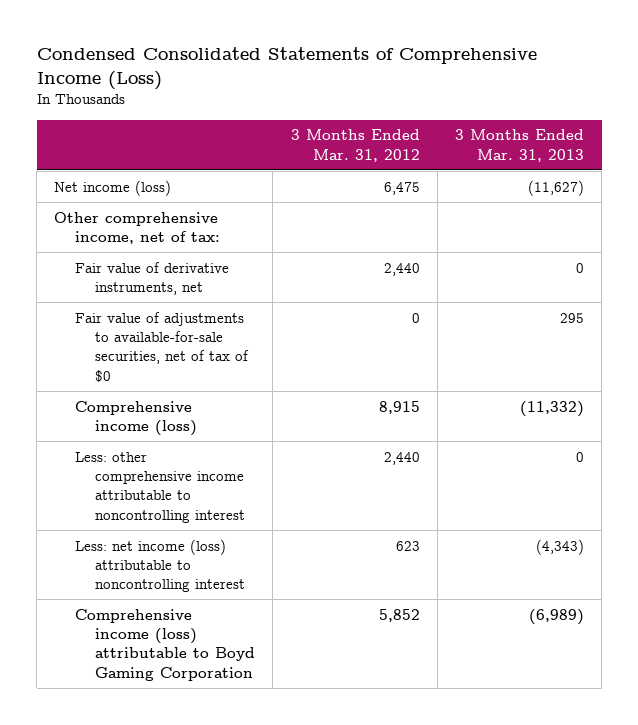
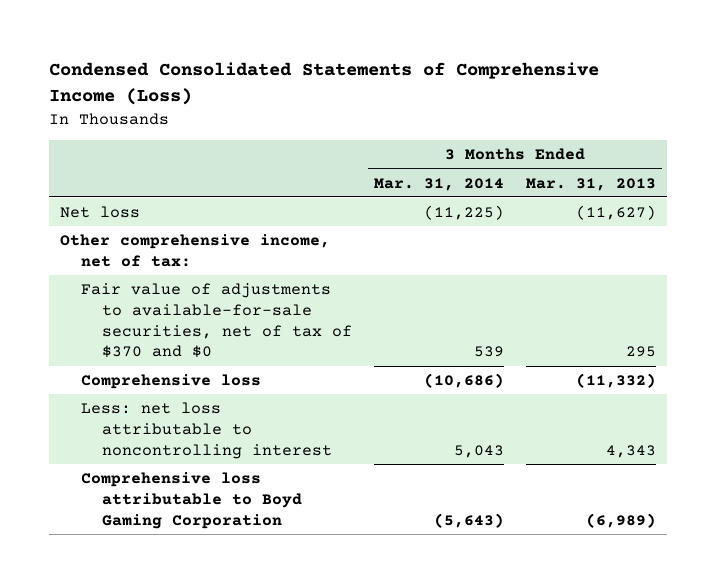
[290,129,420,162] 3 Months Ended Mar. 31, 2012 -> none
none -> [373,177,504,191] Mar. 31, 2014
[54,179,172,196] Net income (loss) -> [60,205,141,218] Net loss
[74,261,229,295] Fair value of derivative instruments, net -> none
[74,451,246,523] Less: other comprehensive income attributable to noncontrolling interest -> none
[74,311,250,382] Fair value of adjustments to available-for-sale securities, net of tax of $0 -> [80,282,352,359] Fair value of adjustments to available-for-sale securities, net of tax of $370 and $0
[74,400,198,436] Comprehensive income (loss) -> [80,373,261,389] Comprehensive loss
[74,538,246,593] Less: net income (loss) attributable to noncontrolling interest -> [80,401,332,459] Less: net loss attributable to noncontrolling interest
[535,538,584,555] (4,343) -> [606,444,657,458] 4,343
[74,608,256,681] Comprehensive income (loss) attributable to Boyd Gaming Corporation -> [80,471,302,529] Comprehensive loss attributable to Boyd Gaming Corporation

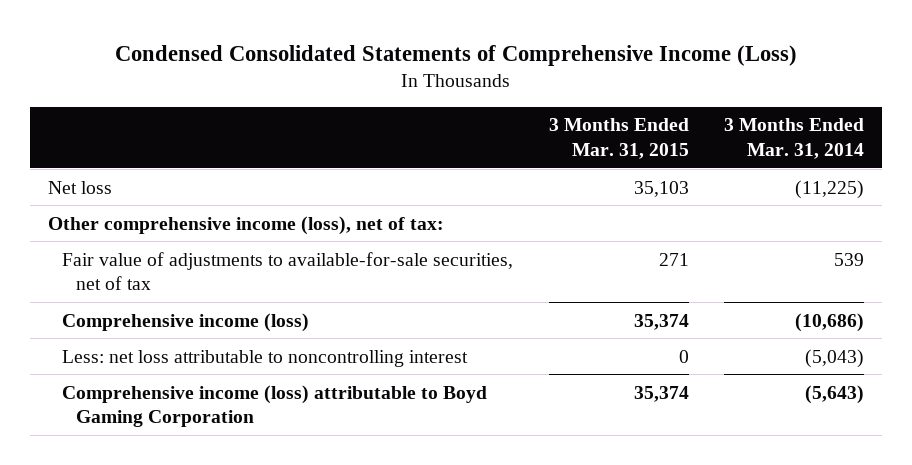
[526,177,657,191] Mar. 31, 2013 -> none
none -> [548,118,689,160] 3 Months Ended Mar. 31, 2015
[60,233,331,267] Other comprehensive income, net of tax: -> [47,215,444,235] Other comprehensive income (loss), net of tax:
[80,282,352,359] Fair value of adjustments to available-for-sale securities, net of tax of $370 and $0 -> [62,251,514,291] Fair value of adjustments to available-for-sale securities, net of tax
[80,373,261,389] Comprehensive loss -> [62,312,310,332] Comprehensive income (loss)
[453,444,504,458] 5,043 -> [805,348,865,368] (5,043)
[80,471,302,529] Comprehensive loss attributable to Boyd Gaming Corporation -> [62,384,488,428] Comprehensive income (loss) attributable to Boyd Gaming Corporation

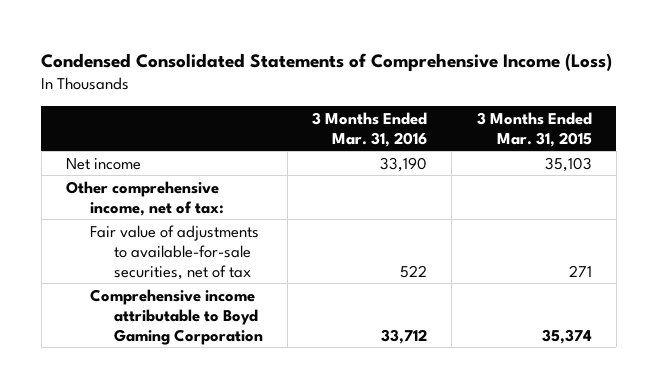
[724,118,865,160] 3 Months Ended Mar. 31, 2014 -> none
none -> [312,111,428,147] 3 Months Ended Mar. 31, 2016
[47,180,112,194] Net loss -> [65,157,141,170] Net income
[47,215,444,235] Other comprehensive income (loss), net of tax: -> [65,180,224,216] Other comprehensive income, net of tax:
[62,312,310,332] Comprehensive income (loss) -> none
[62,349,469,367] Less: net loss attributable to noncontrolling interest -> none
[62,384,488,428] Comprehensive income (loss) attributable to Boyd Gaming Corporation -> [89,288,263,345] Comprehensive income attributable to Boyd Gaming Corporation

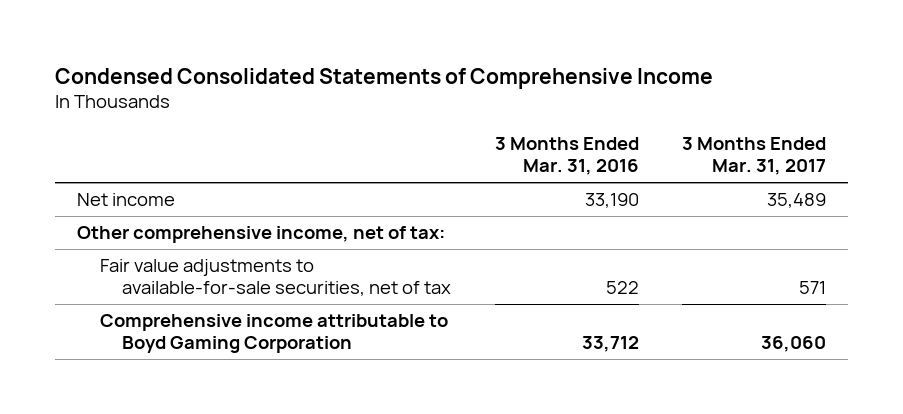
[41,53,613,72] Condensed Consolidated Statements of Comprehensive Income (Loss) -> [55,67,714,89] Condensed Consolidated Statements of Comprehensive Income
[476,111,592,147] 3 Months Ended Mar. 31, 2015 -> none
none -> [681,137,826,176] 3 Months Ended Mar. 31, 2017
[89,224,259,280] Fair value of adjustments to available-for-sale securities, net of tax -> [99,259,452,297] Fair value adjustments to available-for-sale securities, net of tax

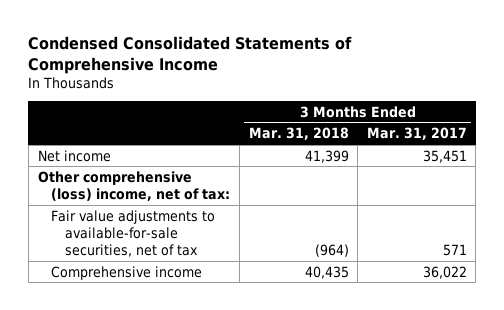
[494,137,639,176] 3 Months Ended Mar. 31, 2016 -> none
none -> [248,127,349,141] Mar. 31, 2018
[766,193,826,209] 35,489 -> [422,149,467,163] 35,451
[76,226,445,244] Other comprehensive income, net of tax: -> [37,170,231,201] Other comprehensive (loss) income, net of tax:
[99,314,448,354] Comprehensive income attributable to Boyd Gaming Corporation -> [51,265,203,280] Comprehensive income
[760,336,826,353] 36,060 -> [422,265,467,279] 36,022

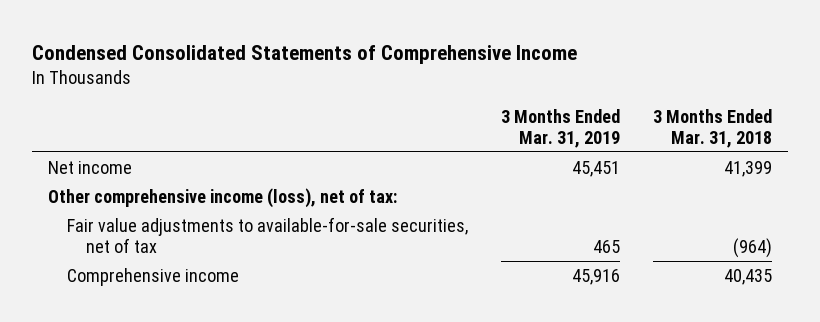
[366,127,467,141] Mar. 31, 2017 -> none
none -> [500,108,620,148] 3 Months Ended Mar. 31, 2019
[37,170,231,201] Other comprehensive (loss) income, net of tax: -> [48,187,398,208] Other comprehensive income (loss), net of tax:

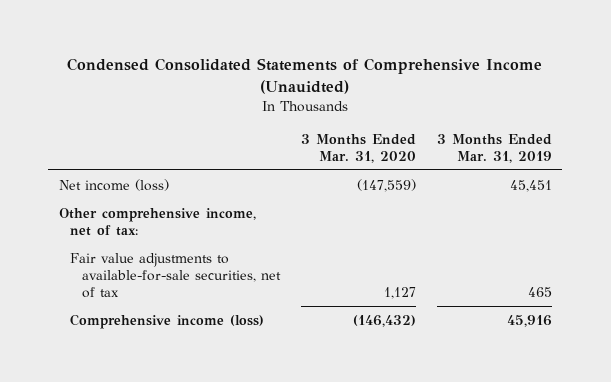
[31,44,577,64] Condensed Consolidated Statements of Comprehensive Income -> [67,58,543,94] Condensed Consolidated Statements of Comprehensive Income (Unauidted)
[652,108,772,148] 3 Months Ended Mar. 31, 2018 -> none
none -> [301,133,417,163] 3 Months Ended Mar. 31, 2020
[48,160,133,174] Net income -> [58,178,169,191] Net income (loss)
[48,187,398,208] Other comprehensive income (loss), net of tax: -> [58,207,256,236] Other comprehensive income, net of tax:
[66,267,239,286] Comprehensive income -> [70,313,265,329] Comprehensive income (loss)

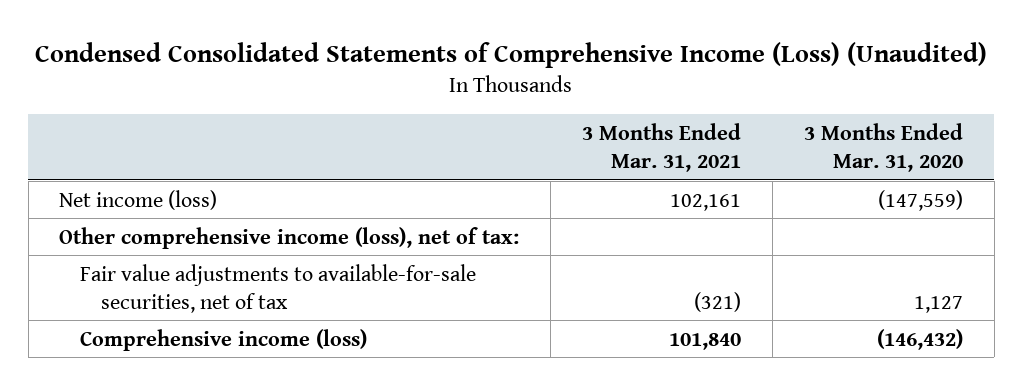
[67,58,543,94] Condensed Consolidated Statements of Comprehensive Income (Unauidted) -> [35,42,988,69] Condensed Consolidated Statements of Comprehensive Income (Loss) (Unaudited)
[436,133,552,163] 3 Months Ended Mar. 31, 2019 -> none
none -> [582,122,742,172] 3 Months Ended Mar. 31, 2021
[58,207,256,236] Other comprehensive income, net of tax: -> [59,226,520,249] Other comprehensive income (loss), net of tax:

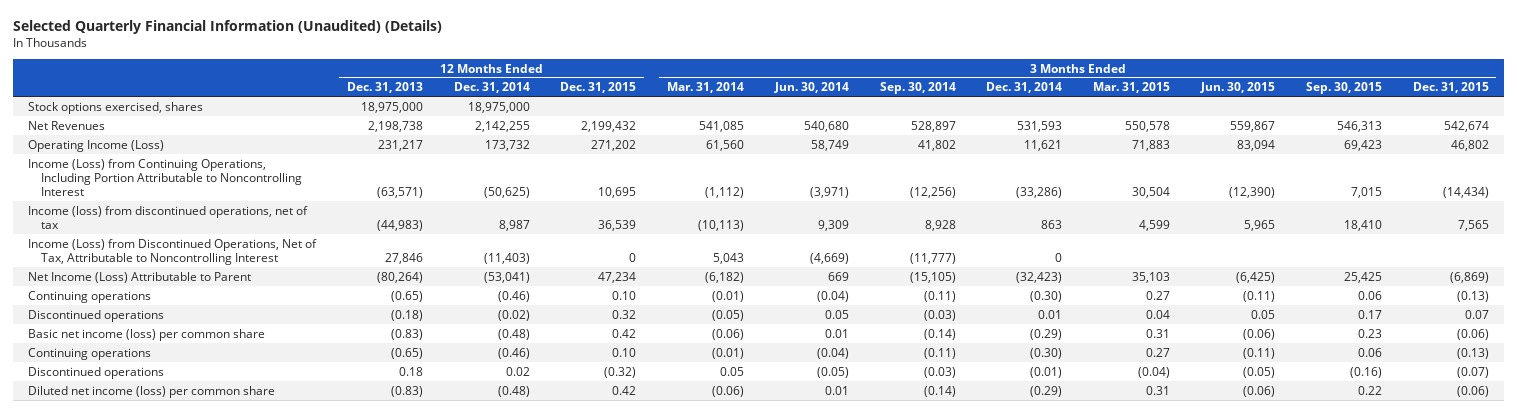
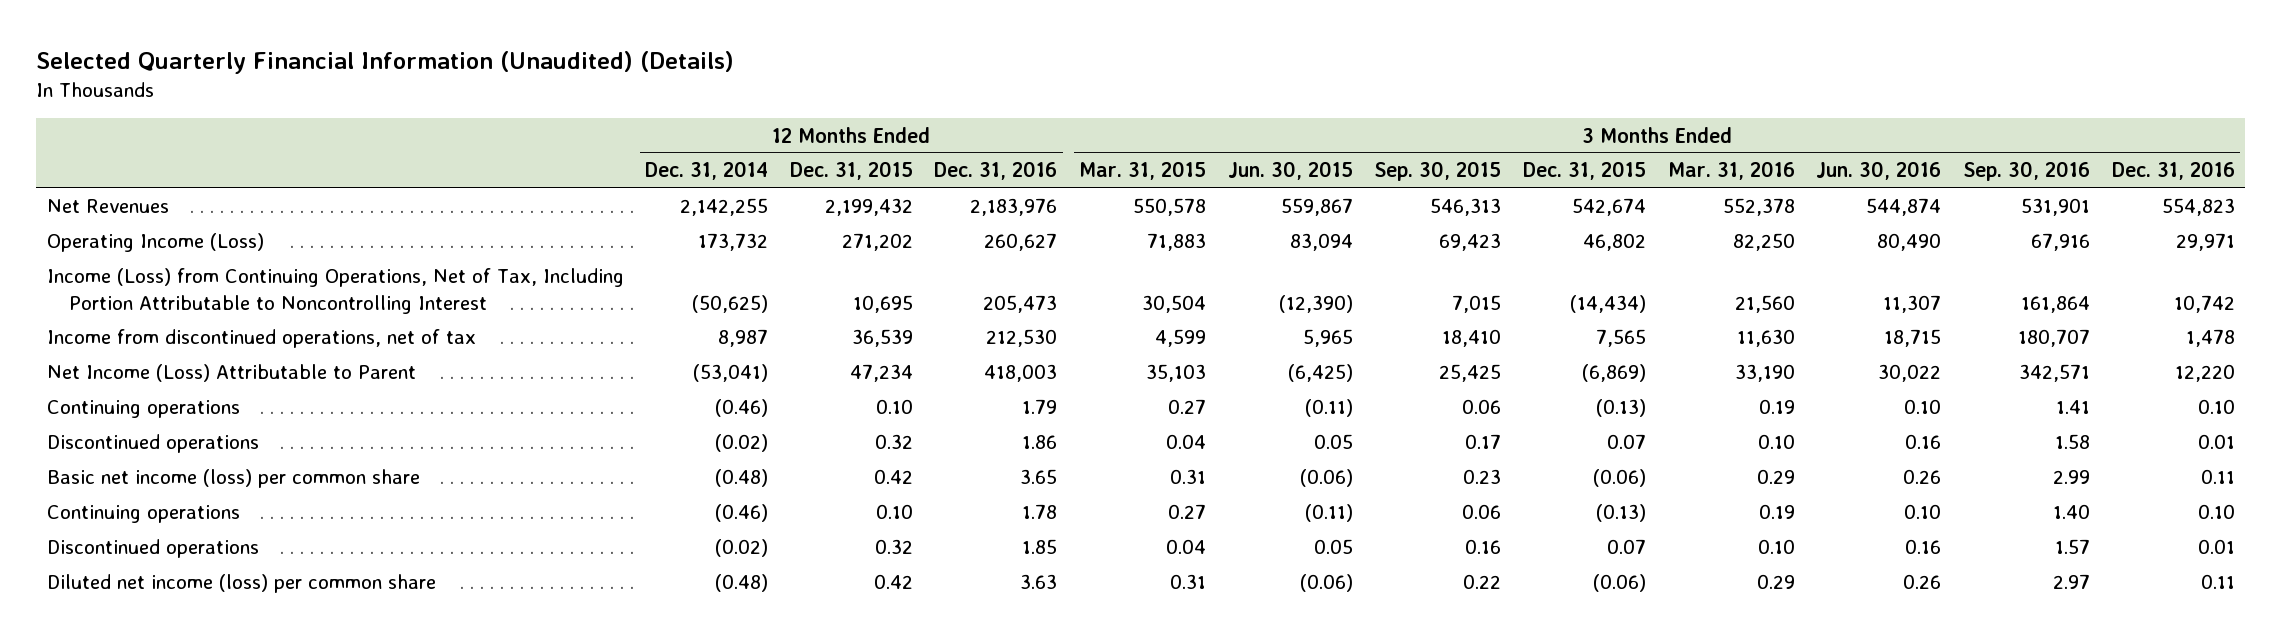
[346,82,423,94] Dec. 31, 2013 -> none
[667,82,745,94] Mar. 31, 2014 -> none
[773,82,849,94] Jun. 30, 2014 -> none
[879,82,956,95] Sep. 30, 2014 -> none
[986,82,1063,94] Dec. 31, 2014 -> none
none -> [934,161,1058,181] Dec. 31, 2016
none -> [1667,161,1795,181] Mar. 31, 2016
none -> [1816,161,1942,181] Jun. 30, 2016
none -> [1962,161,2090,182] Sep. 30, 2016
none -> [2111,161,2235,181] Dec. 31, 2016
[28,101,204,114] Stock options exercised, shares -> none
[28,238,318,265] Income (Loss) from Discontinued Operations, Net of Tax, Attributable to Noncontrolling Interest -> none
[28,158,302,197] Income (Loss) from Continuing Operations, Including Portion Attributable to Noncontrolling Interest -> [46,268,624,315] Income (Loss) from Continuing Operations, Net of Tax, Including Portion Attributable to Noncontrolling Interest
[28,205,309,229] Income (loss) from discontinued operations, net of tax -> [46,329,476,349] Income from discontinued operations, net of tax
[505,366,530,376] 0.02 -> [715,539,769,558] (0.02)
[604,366,637,378] (0.32) -> [874,539,913,555] 0.32
[1138,366,1171,378] (0.04) -> [1166,539,1207,555] 0.04
[1243,366,1276,378] (0.05) -> [1313,539,1353,555] 0.05
[1349,366,1382,378] (0.16) -> [1465,539,1502,555] 0.16
[1456,366,1489,378] (0.07) -> [1607,539,1647,555] 0.07

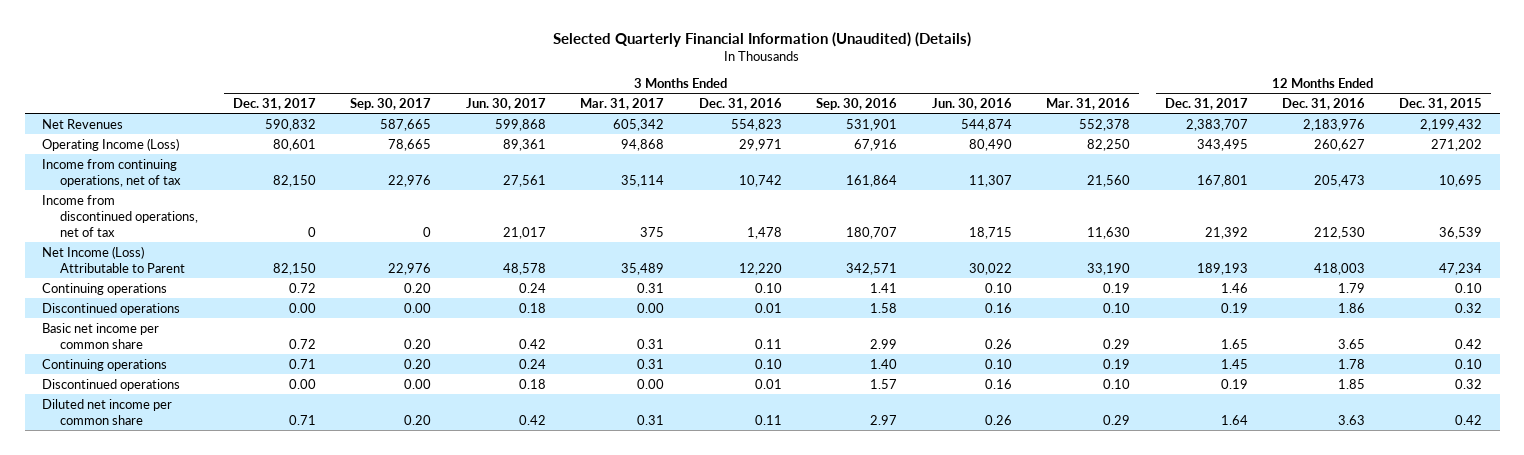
[645,161,769,181] Dec. 31, 2014 -> none
[1079,161,1207,181] Mar. 31, 2015 -> none
[1227,161,1353,181] Jun. 30, 2015 -> none
[1374,161,1502,182] Sep. 30, 2015 -> none
[1523,161,1647,181] Dec. 31, 2015 -> none
none -> [232,97,316,110] Dec. 31, 2017
none -> [350,97,432,110] Sep. 30, 2017
none -> [465,97,546,110] Jun. 30, 2017
none -> [580,97,665,110] Mar. 31, 2017
none -> [1164,97,1248,110] Dec. 31, 2017
[46,268,624,315] Income (Loss) from Continuing Operations, Net of Tax, Including Portion Attributable to Noncontrolling Interest -> [41,158,182,187] Income from continuing operations, net of tax
[46,469,420,489] Basic net income (loss) per common share -> [41,322,159,349] Basic net income per common share
[46,574,436,594] Diluted net income (loss) per common share -> [41,398,172,425] Diluted net income per common share

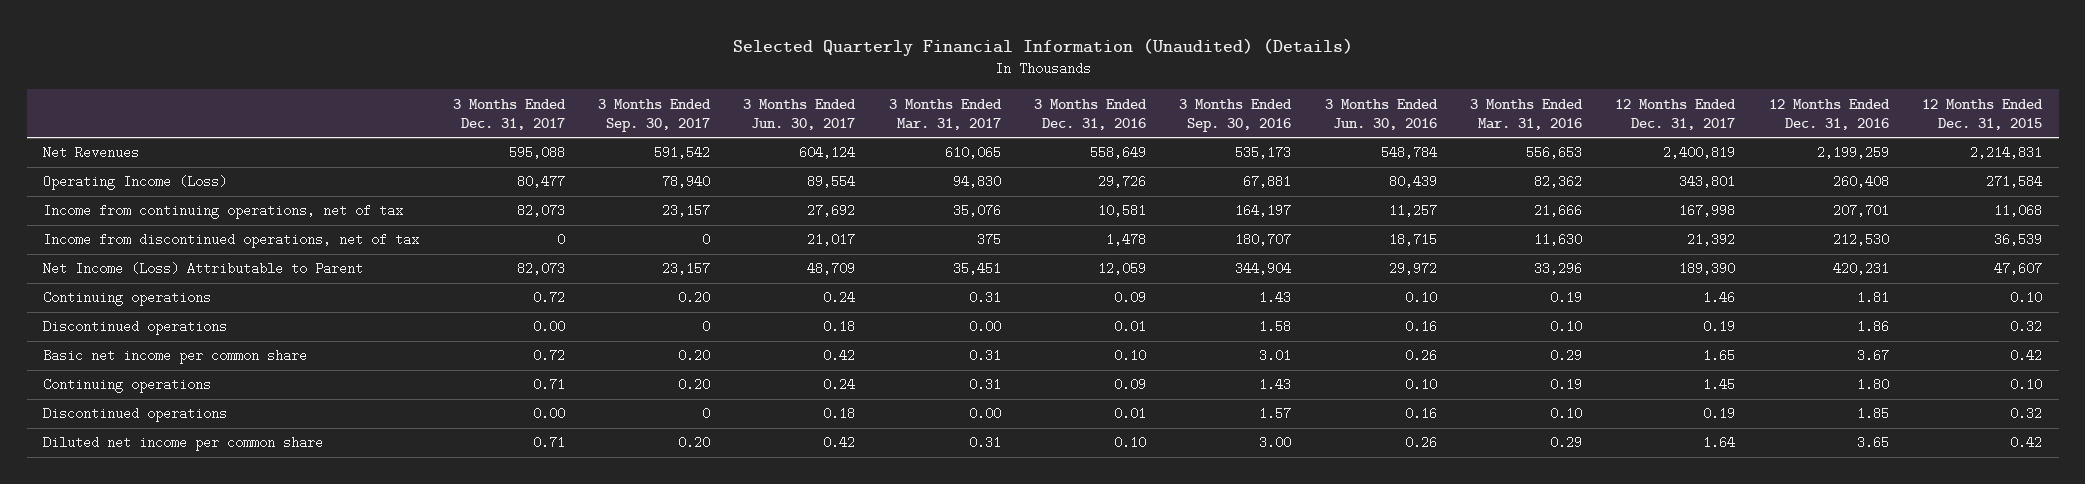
[264,118,316,131] 590,832 -> [508,146,565,160] 595,088
[380,118,432,131] 587,665 -> [653,146,710,160] 591,542
[494,118,546,131] 599,868 -> [799,146,856,160] 604,124
[613,118,665,131] 605,342 -> [944,146,1001,160] 610,065
[730,118,782,131] 554,823 -> [1089,146,1146,160] 558,649
[846,118,898,131] 531,901 -> [1235,146,1292,160] 535,173
[960,118,1012,131] 544,874 -> [1380,146,1437,160] 548,784
[1079,118,1131,131] 552,378 -> [1525,146,1582,160] 556,653
[1185,118,1248,131] 2,383,707 -> [1663,146,1736,160] 2,400,819
[1302,118,1365,131] 2,183,976 -> [1816,146,1889,160] 2,199,259
[1420,118,1483,131] 2,199,432 -> [1969,146,2042,160] 2,214,831
[272,138,316,151] 80,601 -> [516,175,565,189] 80,477
[388,138,432,151] 78,665 -> [661,175,710,189] 78,940
[502,138,546,151] 89,361 -> [807,175,856,189] 89,554
[621,138,665,151] 94,868 -> [952,175,1001,189] 94,830
[738,138,782,151] 29,971 -> [1097,175,1146,189] 29,726
[854,138,898,151] 67,916 -> [1243,175,1292,189] 67,881
[968,138,1012,151] 80,490 -> [1388,175,1437,189] 80,439
[1087,138,1131,151] 82,250 -> [1533,175,1582,189] 82,362
[1196,138,1248,151] 343,495 -> [1679,175,1736,189] 343,801
[1313,138,1365,151] 260,627 -> [1832,175,1889,189] 260,408
[1431,138,1483,151] 271,202 -> [1985,175,2042,189] 271,584
[272,174,316,187] 82,150 -> [516,204,565,218] 82,073
[388,174,432,187] 22,976 -> [661,204,710,218] 23,157
[502,174,546,187] 27,561 -> [807,204,856,218] 27,692
[621,174,665,187] 35,114 -> [952,204,1001,218] 35,076
[738,174,782,187] 10,742 -> [1097,204,1146,218] 10,581
[846,174,898,187] 161,864 -> [1235,204,1292,218] 164,197
[968,174,1012,187] 11,307 -> [1388,204,1437,218] 11,257
[1087,174,1131,187] 21,560 -> [1533,204,1582,218] 21,666
[1196,174,1248,187] 167,801 -> [1679,204,1736,218] 167,998
[1313,174,1365,187] 205,473 -> [1832,204,1889,218] 207,701
[1439,174,1483,187] 10,695 -> [1993,204,2042,218] 11,068
[272,262,316,275] 82,150 -> [516,262,565,276] 82,073
[388,262,432,275] 22,976 -> [661,262,710,276] 23,157
[502,262,546,275] 48,578 -> [807,262,856,276] 48,709
[621,262,665,275] 35,489 -> [952,262,1001,276] 35,451
[738,262,782,275] 12,220 -> [1097,262,1146,276] 12,059
[846,262,898,275] 342,571 -> [1235,262,1292,276] 344,904
[968,262,1012,275] 30,022 -> [1388,262,1437,276] 29,972
[1087,262,1131,275] 33,190 -> [1533,262,1582,276] 33,296
[1196,262,1248,275] 189,193 -> [1679,262,1736,276] 189,390
[1313,262,1365,275] 418,003 -> [1832,262,1889,276] 420,231
[1439,262,1483,275] 47,234 -> [1993,262,2042,276] 47,607
[754,282,782,293] 0.10 -> [1113,291,1146,305] 0.09
[870,282,898,293] 1.41 -> [1259,291,1292,305] 1.43
[1337,282,1365,293] 1.79 -> [1856,291,1889,305] 1.81
[404,302,432,313] 0.00 -> [701,320,710,334] 0
[754,338,782,349] 0.11 -> [1113,349,1146,363] 0.10
[870,338,898,349] 2.99 -> [1259,349,1292,363] 3.01
[1337,338,1365,349] 3.65 -> [1856,349,1889,363] 3.67
[754,358,782,369] 0.10 -> [1113,378,1146,392] 0.09
[870,358,898,369] 1.40 -> [1259,378,1292,392] 1.43
[1337,358,1365,369] 1.78 -> [1856,378,1889,392] 1.80
[404,378,432,389] 0.00 -> [701,407,710,421] 0
[754,414,782,425] 0.11 -> [1113,436,1146,450] 0.10
[870,414,898,425] 2.97 -> [1259,436,1292,450] 3.00
[1337,414,1365,425] 3.63 -> [1856,436,1889,450] 3.65

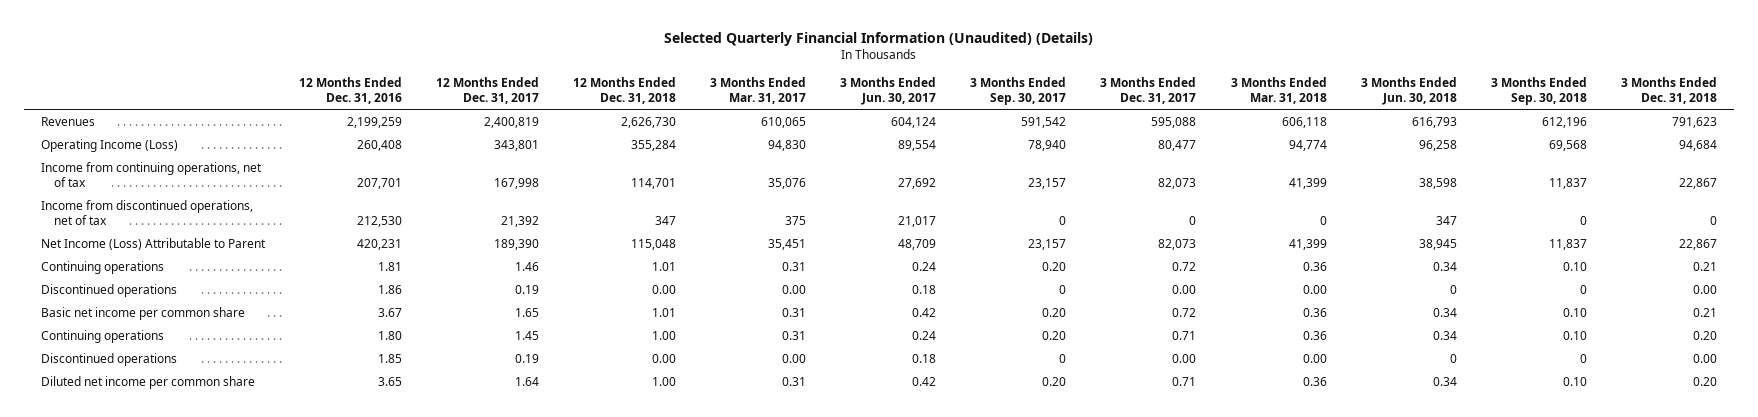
[1033,98,1147,130] 3 Months Ended Dec. 31, 2016 -> none
[1179,98,1293,132] 3 Months Ended Sep. 30, 2016 -> none
[1324,98,1438,130] 3 Months Ended Jun. 30, 2016 -> none
[1469,98,1583,130] 3 Months Ended Mar. 31, 2016 -> none
[1921,98,2043,130] 12 Months Ended Dec. 31, 2015 -> none
none -> [573,77,677,105] 12 Months Ended Dec. 31, 2018
none -> [1230,77,1327,105] 3 Months Ended Mar. 31, 2018
none -> [1360,77,1457,106] 3 Months Ended Jun. 30, 2018
none -> [1490,77,1587,106] 3 Months Ended Sep. 30, 2018
none -> [1620,77,1717,105] 3 Months Ended Dec. 31, 2018
[43,146,140,160] Net Revenues -> [41,116,96,126] Revenues

